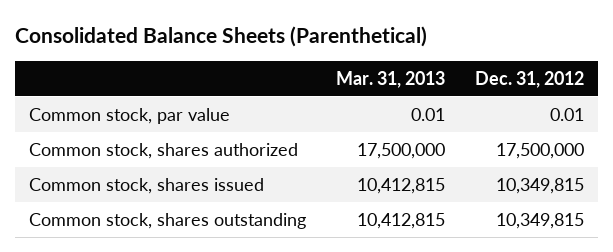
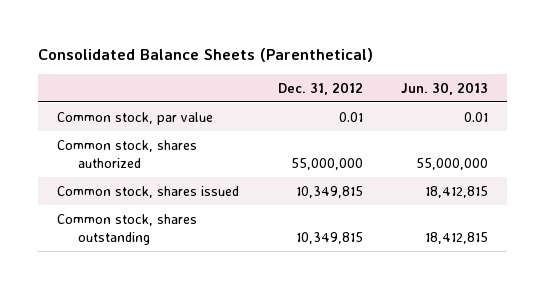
[335,70,445,88] Mar. 31, 2013 -> none
none -> [401,81,489,95] Jun. 30, 2013
[495,142,584,159] 17,500,000 -> [290,157,363,170] 55,000,000

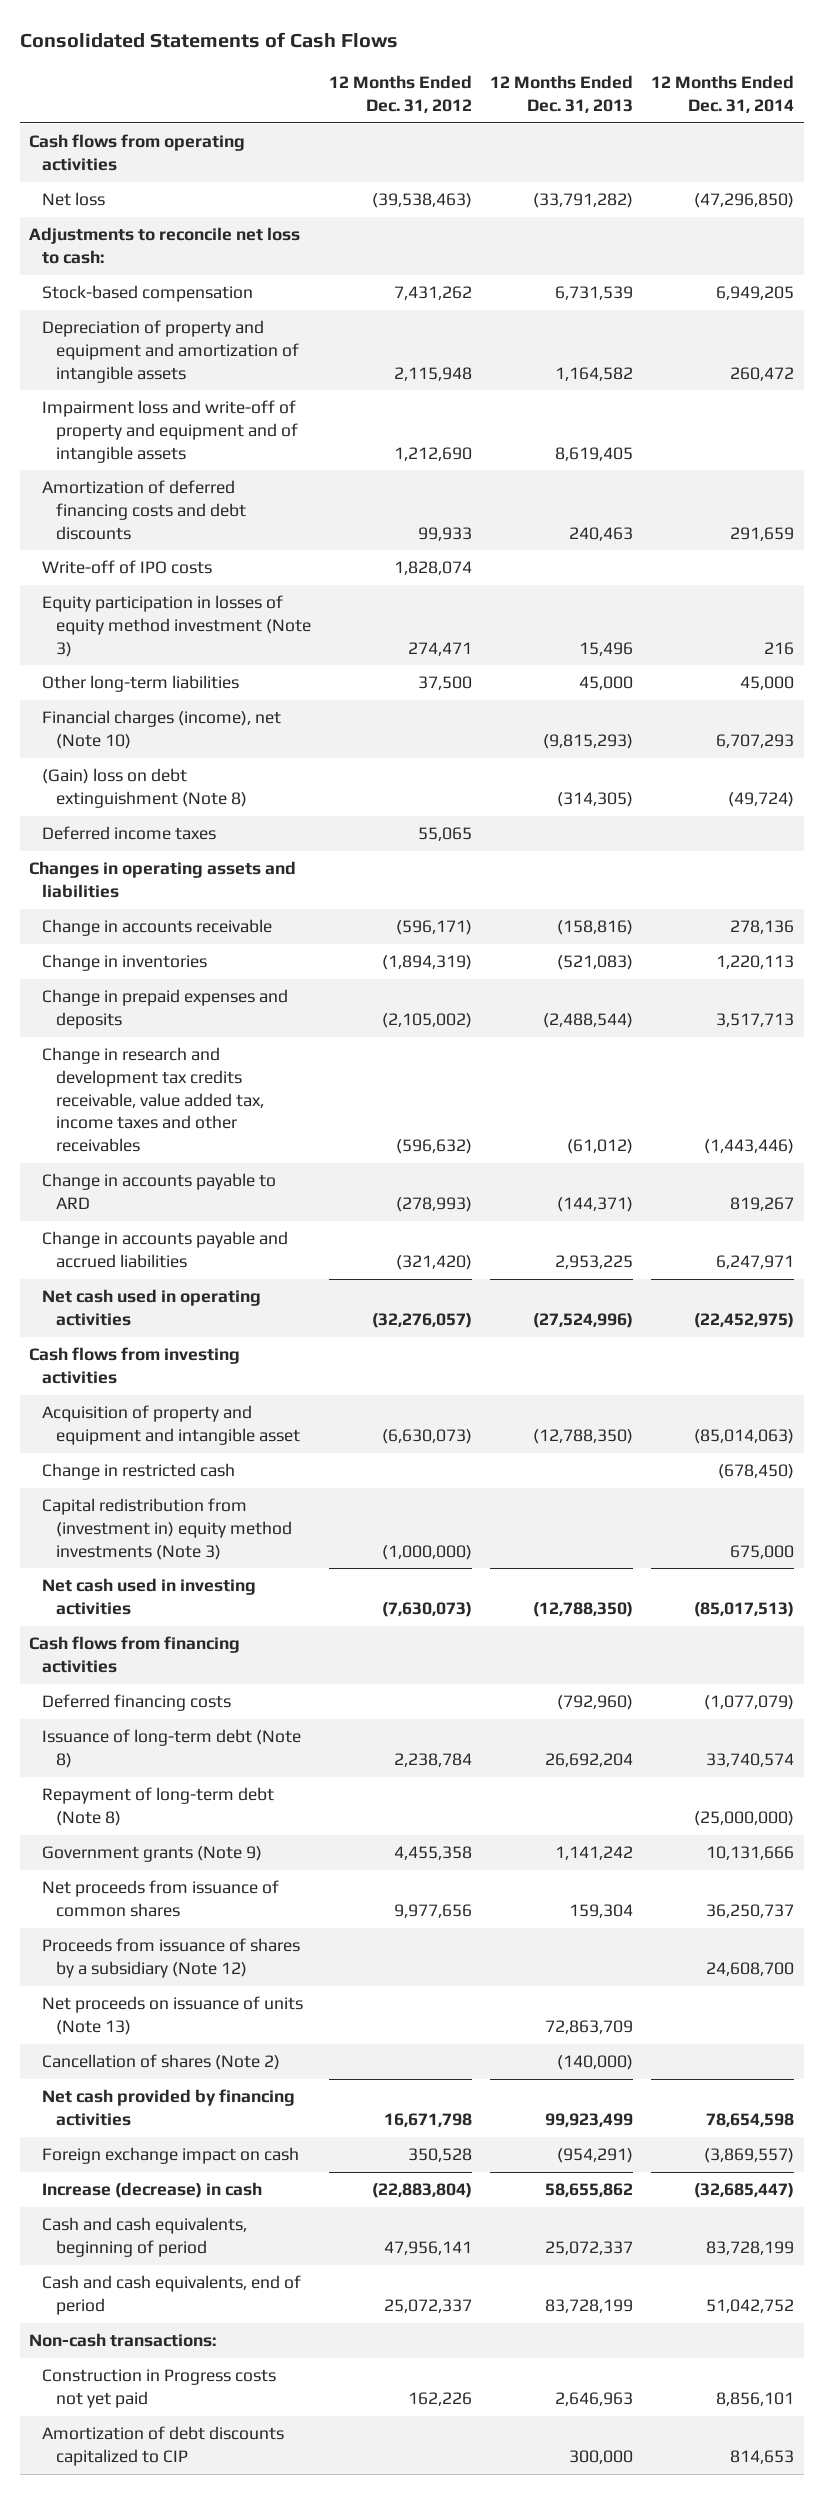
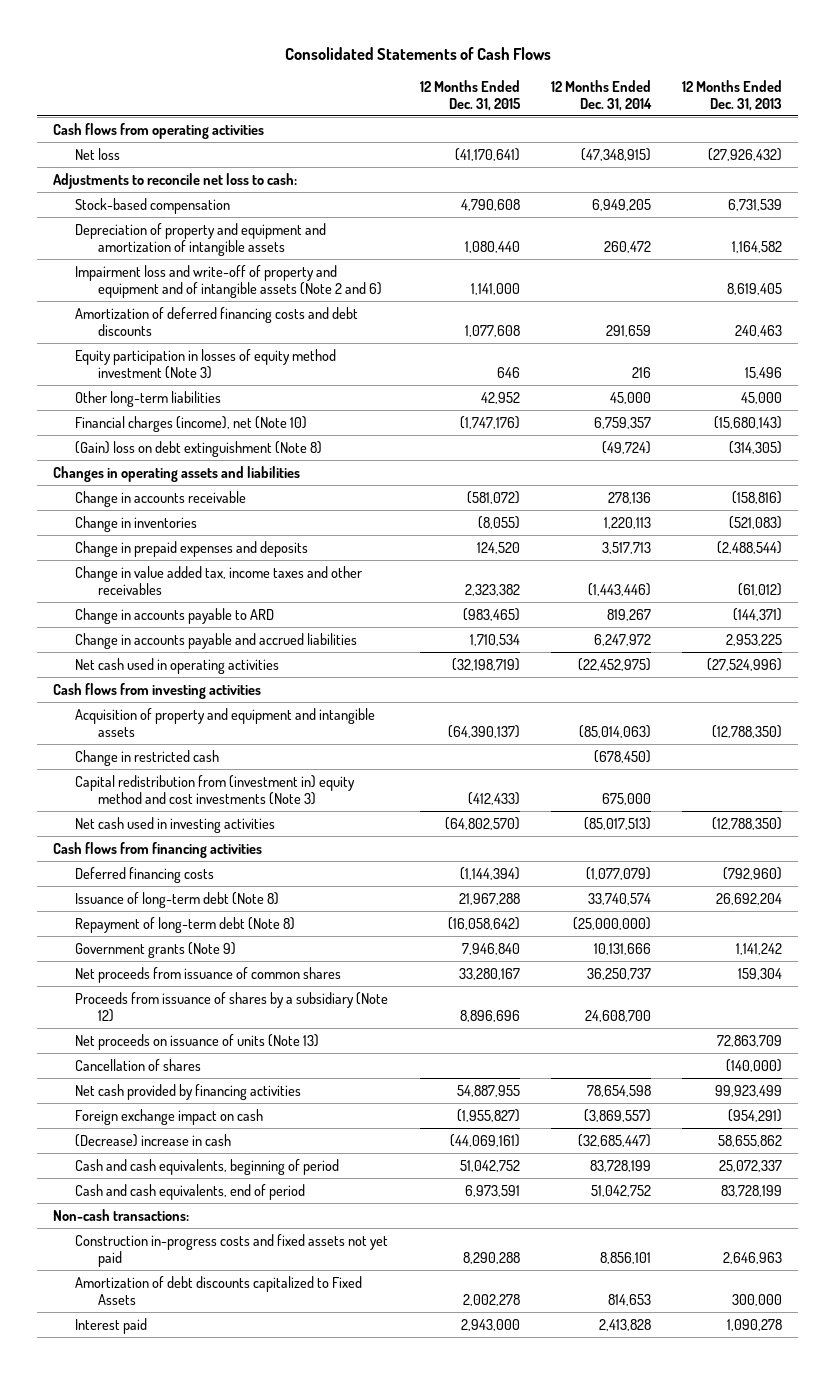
[328,74,472,113] 12 Months Ended Dec. 31, 2012 -> none
none -> [419,79,521,111] 12 Months Ended Dec. 31, 2015
[533,193,634,209] (33,791,282) -> [708,147,783,161] (27,926,432)
[694,193,795,209] (47,296,850) -> [580,147,651,161] (47,348,915)
[42,400,298,463] Impairment loss and write-off of property and equipment and of intangible assets -> [75,264,382,298] Impairment loss and write-off of property and equipment and of intangible assets (Note 2 and 6)
[42,560,213,575] Write-off of IPO costs -> none
[543,733,634,749] (9,815,293) -> [714,415,783,429] (15,680,143)
[716,733,795,748] 6,707,293 -> [593,416,651,429] 6,759,357
[42,826,217,841] Deferred income taxes -> none
[42,1047,264,1152] Change in research and development tax credits receivable, value added tax, income taxes and other receivables -> [75,565,363,595] Change in value added tax, income taxes and other receivables
[716,1254,795,1269] 6,247,971 -> [593,633,651,646] 6,247,972
[42,1405,300,1445] Acquisition of property and equipment and intangible asset -> [75,707,376,737] Acquisition of property and equipment and intangible assets
[42,1498,292,1560] Capital redistribution from (investment in) equity method investments (Note 3) -> [75,774,356,805] Capital redistribution from (investment in) equity method and cost investments (Note 3)
[42,2054,281,2071] Cancellation of shares (Note 2) -> [75,1058,202,1071] Cancellation of shares
[42,2182,263,2199] Increase (decrease) in cash -> [75,1133,232,1147] (Decrease) increase in cash
[42,2369,277,2408] Construction in Progress costs not yet paid -> [75,1233,389,1267] Construction in-progress costs and fixed assets not yet paid
[42,2426,285,2466] Amortization of debt discounts capitalized to CIP -> [75,1275,363,1305] Amortization of debt discounts capitalized to Fixed Assets
none -> [75,1317,148,1334] Interest paid

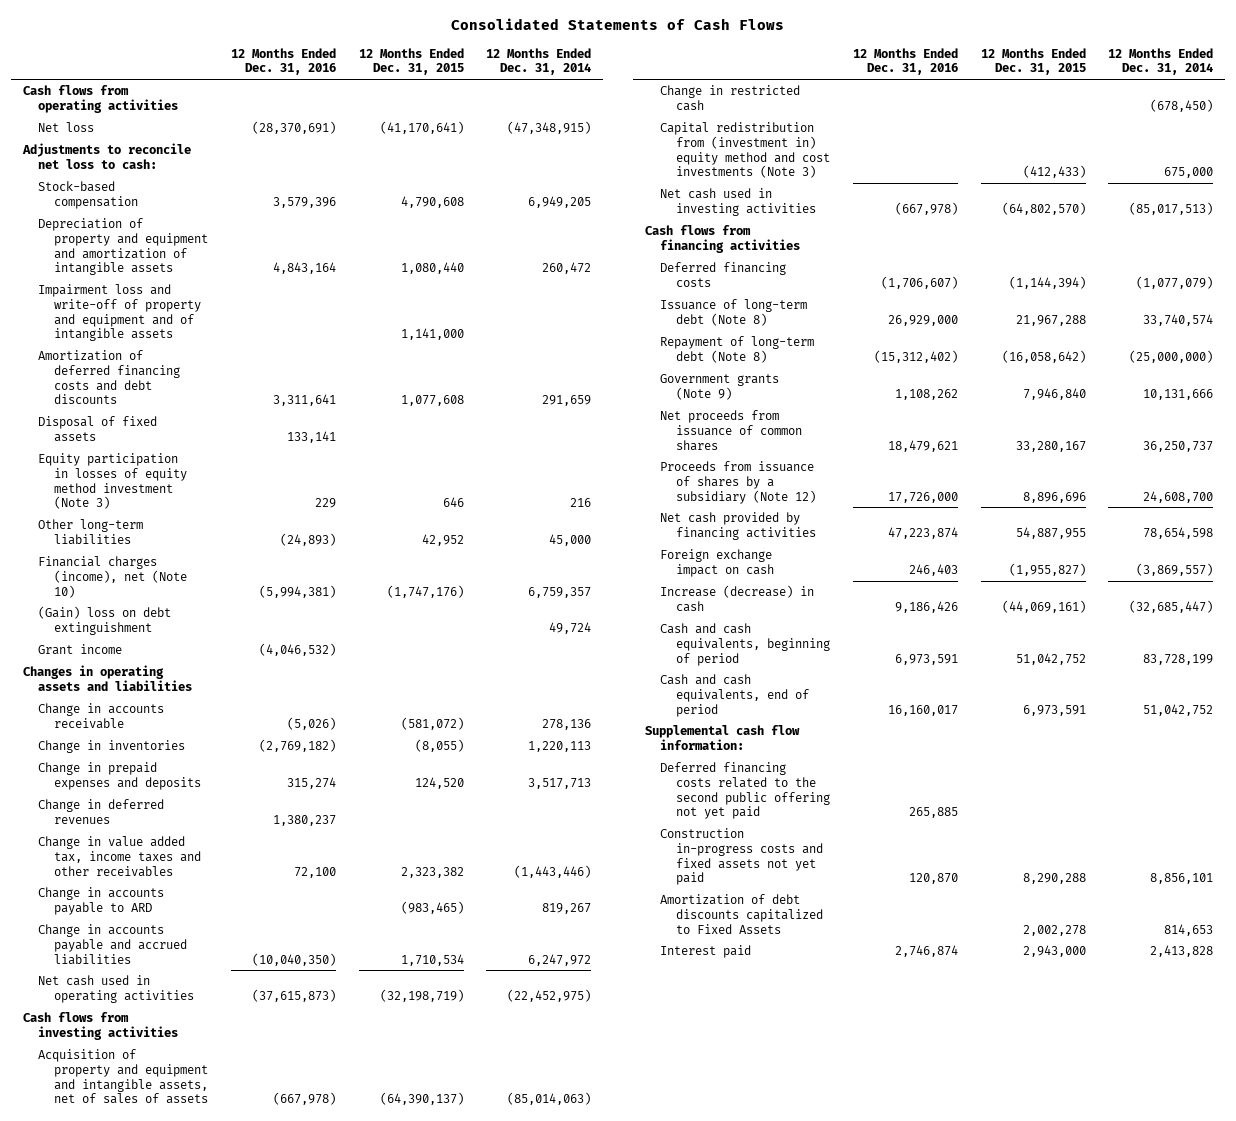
[682,79,783,111] 12 Months Ended Dec. 31, 2013 -> none
none -> [230,47,336,76] 12 Months Ended Dec. 31, 2016
[75,264,382,298] Impairment loss and write-off of property and equipment and of intangible assets (Note 2 and 6) -> [38,284,201,342] Impairment loss and write-off of property and equipment and of intangible assets
none -> [38,416,158,442] Disposal of fixed assets
[75,440,323,457] (Gain) loss on debt extinguishment (Note 8) -> [38,606,172,635] (Gain) loss on debt extinguishment
[601,440,651,454] (49,724) -> [549,621,592,634] 49,724
none -> [38,644,123,656] Grant income
none -> [38,799,165,824] Change in deferred revenues
[75,707,376,737] Acquisition of property and equipment and intangible assets -> [38,1049,208,1105] Acquisition of property and equipment and intangible assets, net of sales of assets
[75,1033,320,1050] Net proceeds on issuance of units (Note 13) -> none
[75,1058,202,1071] Cancellation of shares -> none
[75,1133,232,1147] (Decrease) increase in cash -> [660,585,815,612] Increase (decrease) in cash
[52,1208,189,1221] Non-cash transactions: -> none
none -> [644,725,800,750] Supplemental cash flow information:
none -> [660,762,830,820] Deferred financing costs related to the second public offering not yet paid

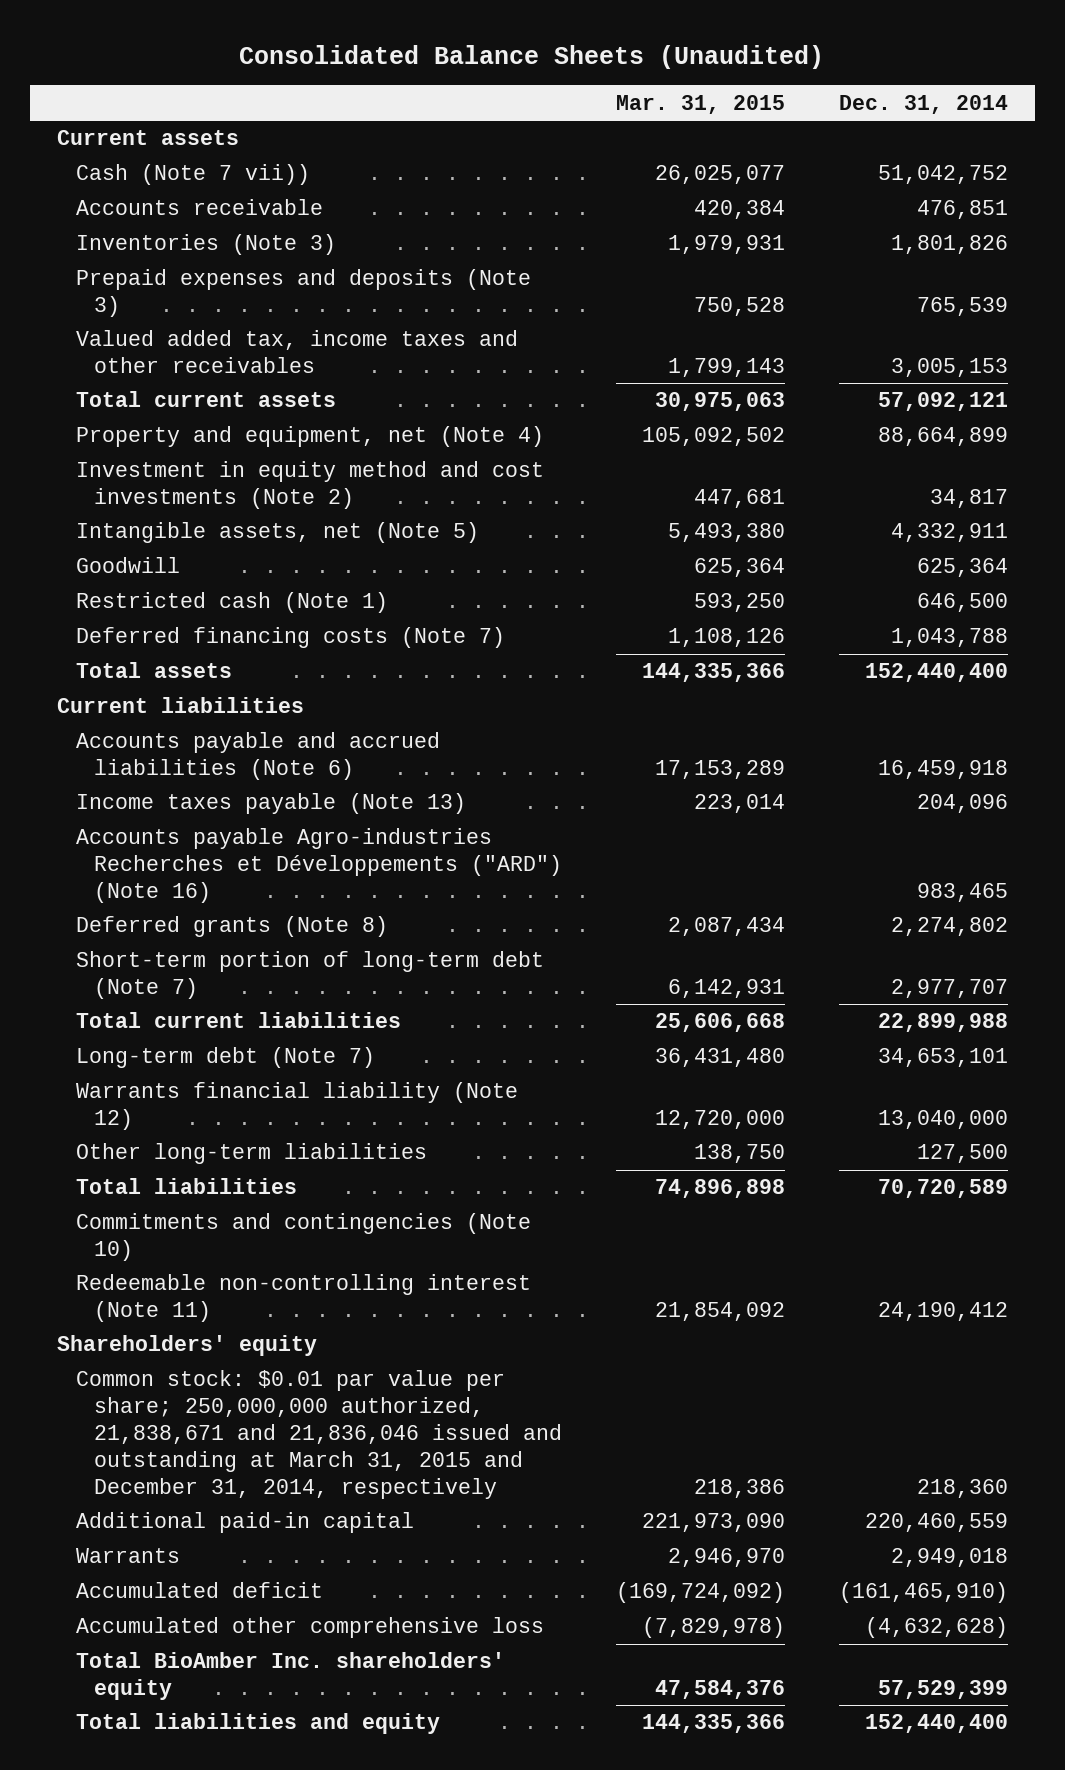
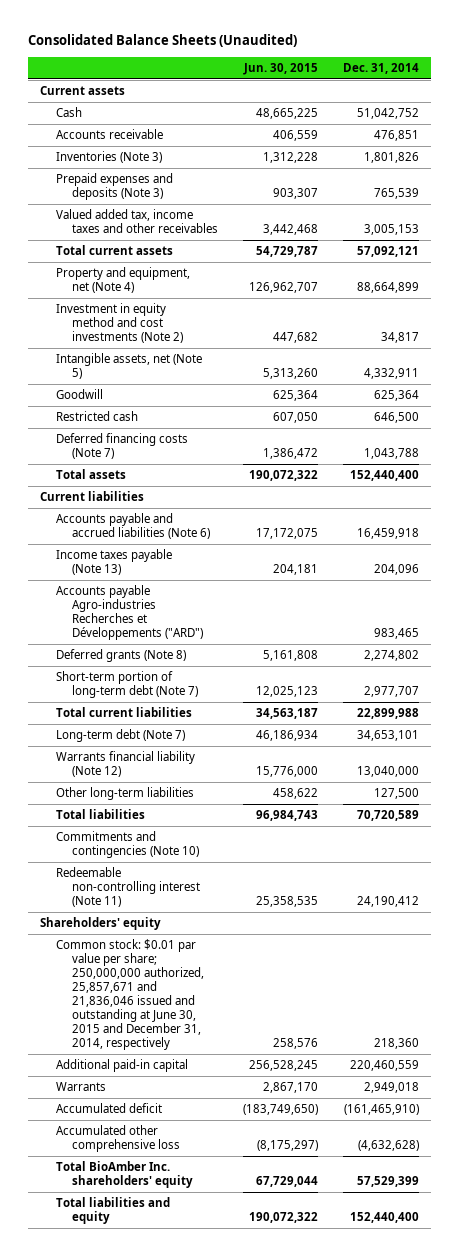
[616,94,786,114] Mar. 31, 2015 -> none
none -> [242,62,318,75] Jun. 30, 2015
[75,164,310,186] Cash (Note 7 vii)) -> [56,107,83,118] Cash
[75,592,388,614] Restricted cash (Note 1) -> [56,411,139,422] Restricted cash
[75,828,563,904] Accounts payable Agro-industries Recherches et Développements ("ARD") (Note 16) -> [56,585,203,641] Accounts payable Agro-industries Recherches et Développements ("ARD")
[75,1370,563,1499] Common stock: $0.01 par value per share; 250,000,000 authorized, 21,838,671 and 21,836,046 issued and outstanding at March 31, 2015 and December 31, 2014, respectively -> [56,939,204,1050] Common stock: $0.01 par value per share; 250,000,000 authorized, 25,857,671 and 21,836,046 issued and outstanding at June 30, 2015 and December 31, 2014, respectively

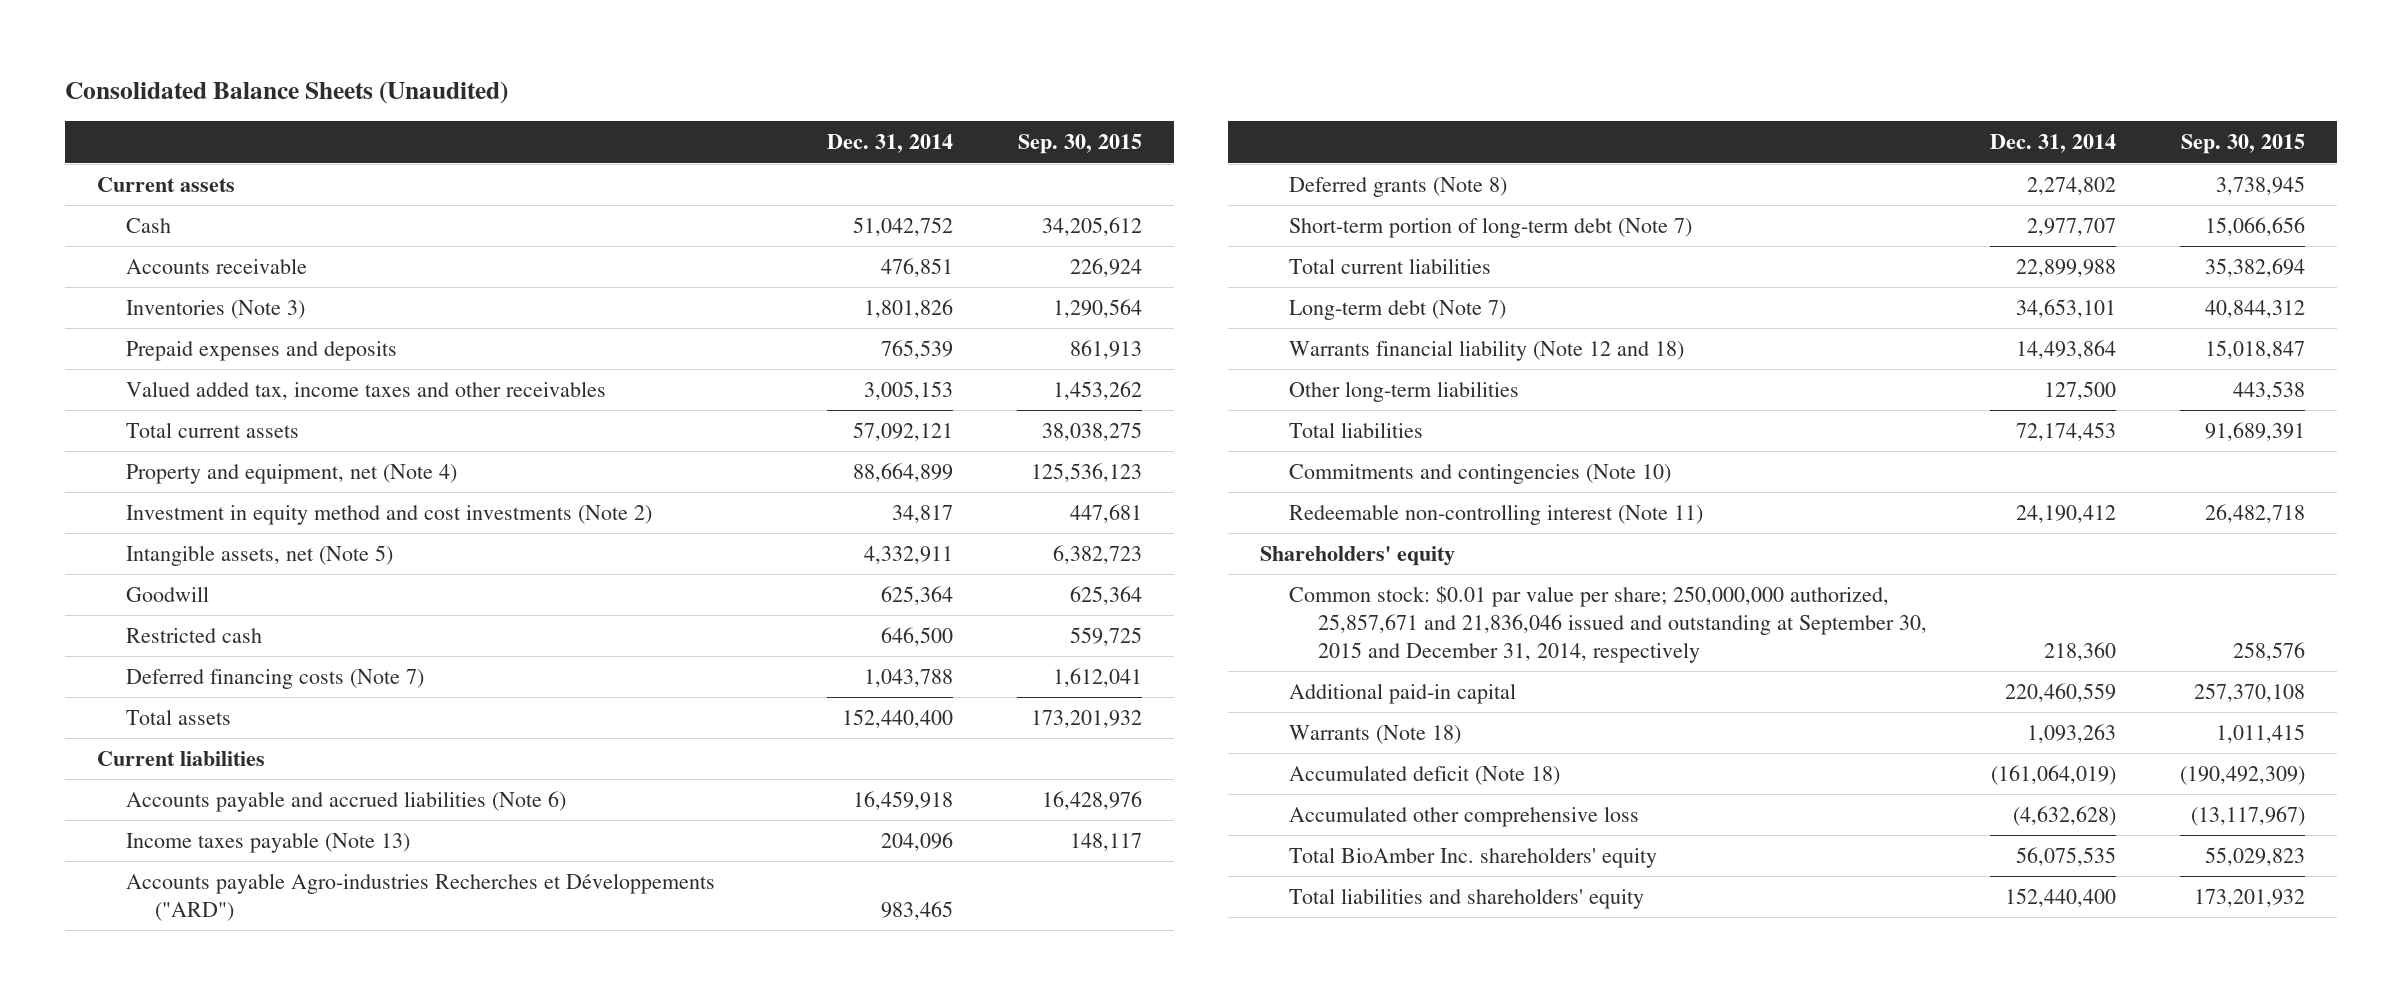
[242,62,318,75] Jun. 30, 2015 -> none
none -> [1017,134,1142,155] Sep. 30, 2015
[56,173,174,201] Prepaid expenses and deposits (Note 3) -> [125,340,397,361] Prepaid expenses and deposits
[56,751,196,778] Warrants financial liability (Note 12) -> [1289,339,1685,361] Warrants financial liability (Note 12 and 18)
[356,766,419,778] 13,040,000 -> [2016,339,2117,359] 14,493,864
[356,810,419,822] 70,720,589 -> [2016,421,2117,441] 72,174,453
[56,939,204,1050] Common stock: $0.01 par value per share; 250,000,000 authorized, 25,857,671 and 21,836,046 issued and outstanding at June 30, 2015 and December 31, 2014, respectively -> [1289,585,1927,663] Common stock: $0.01 par value per share; 250,000,000 authorized, 25,857,671 and 21,836,046 issued and outstanding at September 30, 2015 and December 31, 2014, respectively
[56,1082,107,1092] Warrants -> [1289,724,1462,744] Warrants (Note 18)
[363,1082,419,1094] 2,949,018 -> [2027,723,2117,743] 1,093,263
[56,1103,163,1114] Accumulated deficit -> [1289,764,1561,785] Accumulated deficit (Note 18)
[343,1104,419,1116] (161,465,910) -> [1991,764,2117,785] (161,064,019)
[356,1176,419,1188] 57,529,399 -> [2016,846,2117,866] 56,075,535
[56,1197,171,1225] Total liabilities and equity -> [1289,887,1645,909] Total liabilities and shareholders' equity

